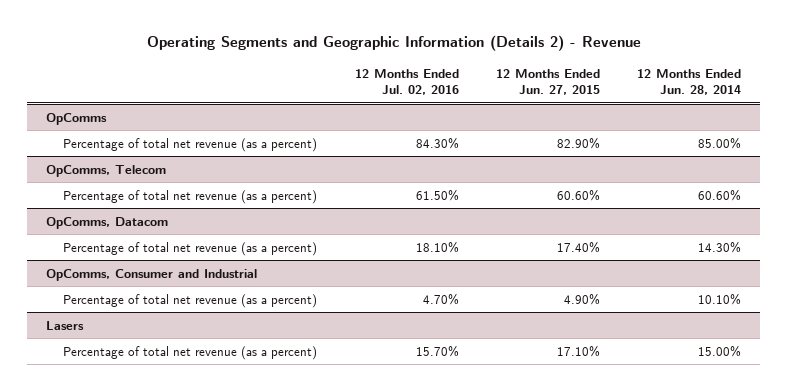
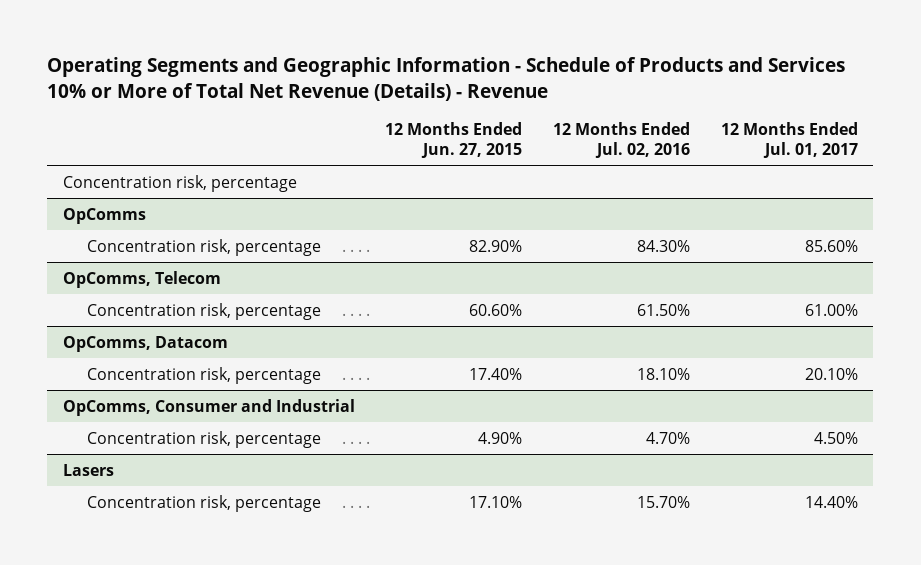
[146,35,641,52] Operating Segments and Geographic Information (Details 2) - Revenue -> [47,57,846,101] Operating Segments and Geographic Information - Schedule of Products and Services 10% or More of Total Net Revenue (Details) - Revenue
[637,69,742,96] 12 Months Ended Jun. 28, 2014 -> none
none -> [721,122,859,159] 12 Months Ended Jul. 01, 2017
none -> [62,174,297,192] Concentration risk, percentage
[63,137,318,152] Percentage of total net revenue (as a percent) -> [86,238,321,256] Concentration risk, percentage
[63,189,318,204] Percentage of total net revenue (as a percent) -> [86,302,321,320] Concentration risk, percentage
[63,241,318,256] Percentage of total net revenue (as a percent) -> [86,366,321,384] Concentration risk, percentage
[63,293,318,308] Percentage of total net revenue (as a percent) -> [86,430,321,448] Concentration risk, percentage
[63,345,318,360] Percentage of total net revenue (as a percent) -> [86,494,321,512] Concentration risk, percentage

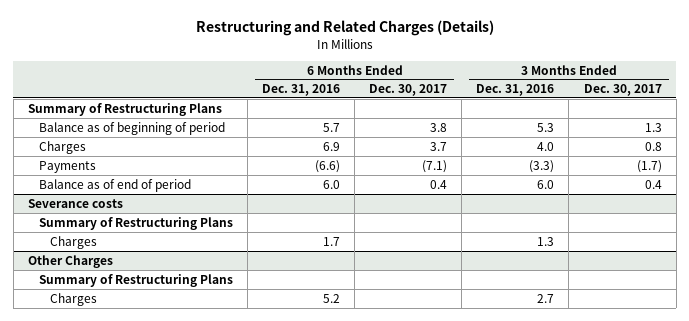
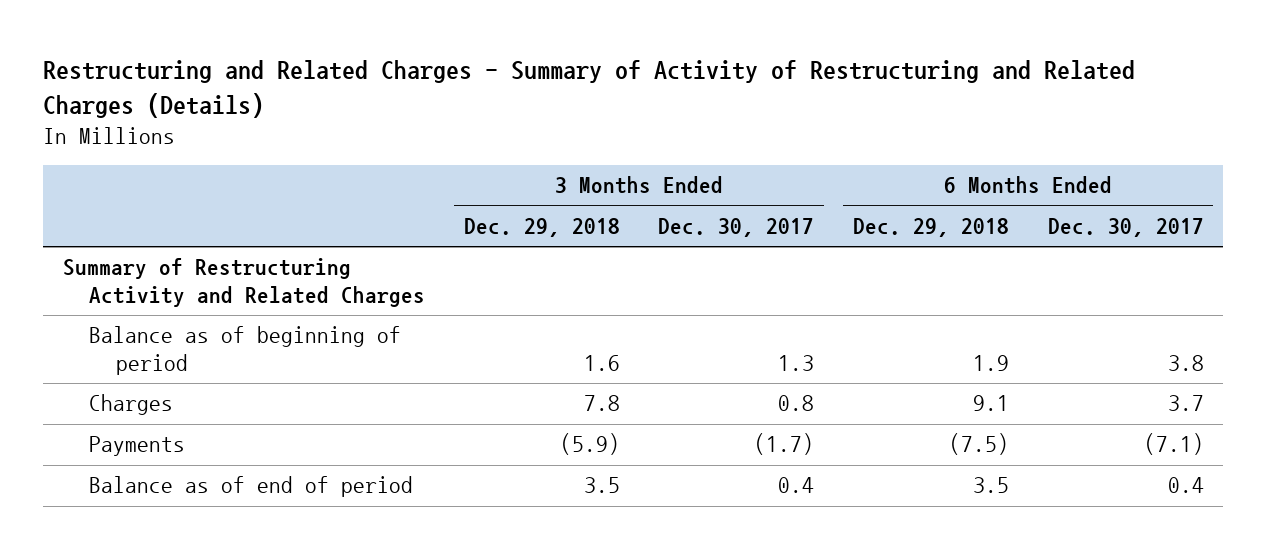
[195,20,494,37] Restructuring and Related Charges (Details) -> [43,60,1136,118] Restructuring and Related Charges - Summary of Activity of Restructuring and Related Charges (Details)
[262,84,341,97] Dec. 31, 2016 -> none
[476,84,555,97] Dec. 31, 2016 -> none
none -> [463,217,620,237] Dec. 29, 2018
none -> [853,217,1010,237] Dec. 29, 2018
[27,102,222,116] Summary of Restructuring Plans -> [62,258,426,307] Summary of Restructuring Activity and Related Charges
[27,198,123,208] Severance costs -> none
[38,216,233,230] Summary of Restructuring Plans -> none
[50,235,98,249] Charges -> none
[27,254,113,268] Other Charges -> none
[38,273,233,287] Summary of Restructuring Plans -> none
[50,292,98,306] Charges -> none

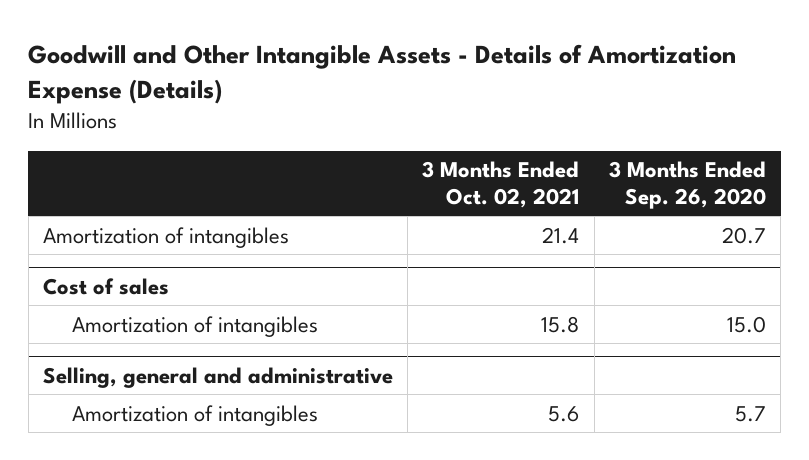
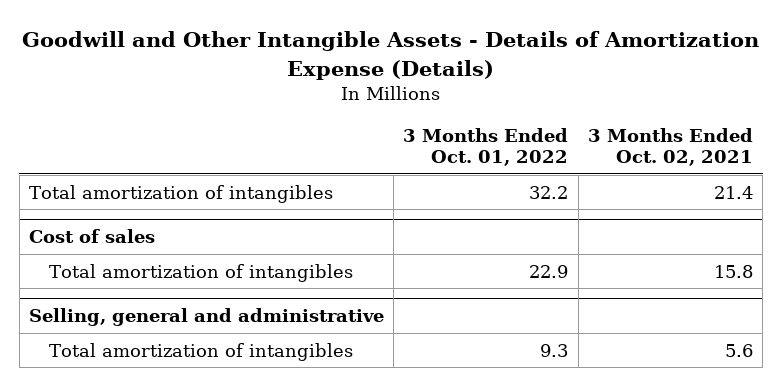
[609,161,767,209] 3 Months Ended Sep. 26, 2020 -> none
none -> [403,128,569,167] 3 Months Ended Oct. 01, 2022
[42,226,289,248] Amortization of intangibles -> [28,184,333,203] Total amortization of intangibles
[71,315,318,337] Amortization of intangibles -> [49,263,354,282] Total amortization of intangibles
[71,404,318,426] Amortization of intangibles -> [49,342,354,361] Total amortization of intangibles

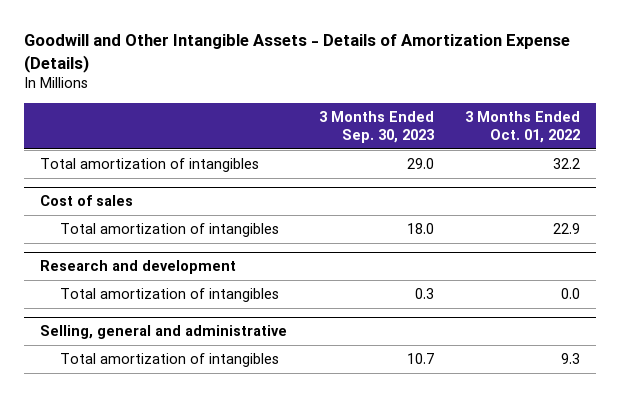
[587,128,753,167] 3 Months Ended Oct. 02, 2021 -> none
none -> [318,110,434,144] 3 Months Ended Sep. 30, 2023
none -> [39,260,236,275] Research and development
none -> [60,287,280,302] Total amortization of intangibles

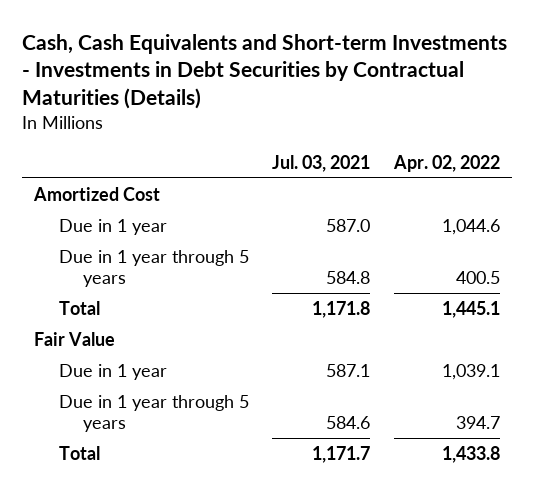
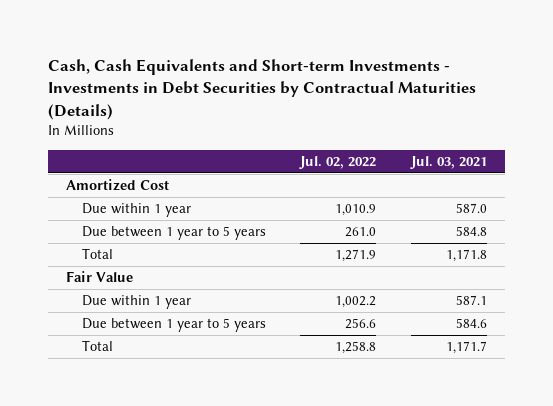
[393,154,501,172] Apr. 02, 2022 -> none
none -> [299,155,377,169] Jul. 02, 2022
[58,218,167,235] Due in 1 year -> [81,203,191,218] Due within 1 year
[58,249,249,288] Due in 1 year through 5 years -> [81,226,266,241] Due between 1 year to 5 years
[58,363,167,380] Due in 1 year -> [81,295,191,310] Due within 1 year
[58,394,249,433] Due in 1 year through 5 years -> [81,318,266,333] Due between 1 year to 5 years

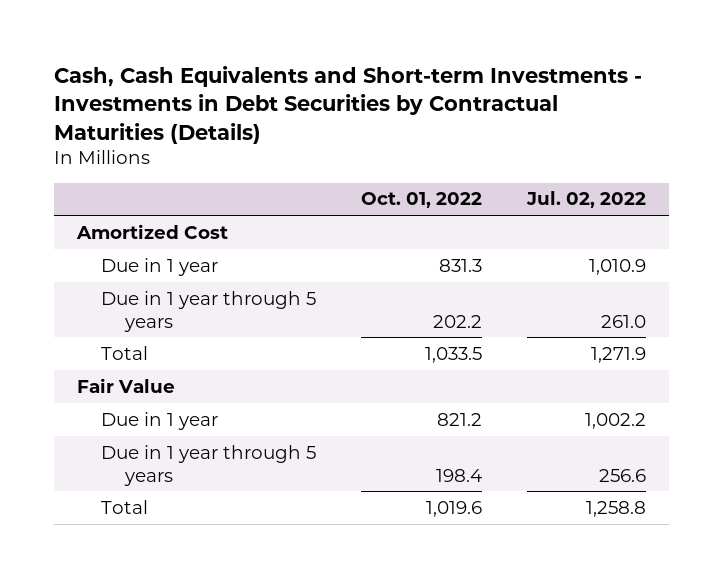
[410,155,488,169] Jul. 03, 2021 -> none
none -> [360,192,482,209] Oct. 01, 2022
[81,203,191,218] Due within 1 year -> [100,257,218,276] Due in 1 year
[81,226,266,241] Due between 1 year to 5 years -> [100,290,316,332] Due in 1 year through 5 years
[81,295,191,310] Due within 1 year -> [100,411,218,430] Due in 1 year
[81,318,266,333] Due between 1 year to 5 years -> [100,444,316,486] Due in 1 year through 5 years

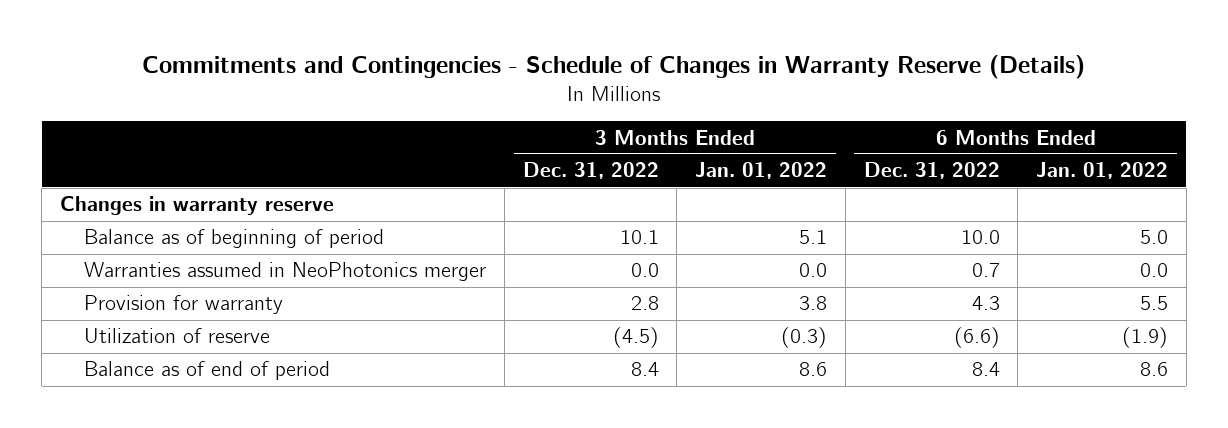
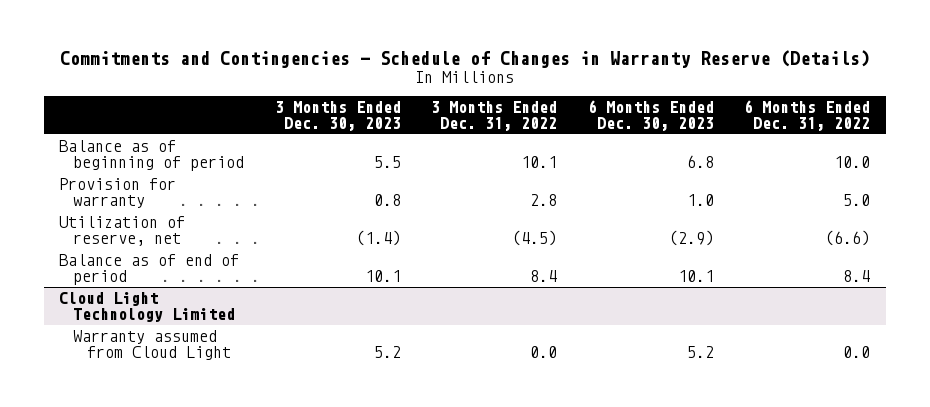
[695,162,828,180] Jan. 01, 2022 -> none
[1035,162,1168,180] Jan. 01, 2022 -> none
none -> [274,101,401,131] 3 Months Ended Dec. 30, 2023
none -> [587,100,714,131] 6 Months Ended Dec. 30, 2023
[60,196,335,216] Changes in warranty reserve -> none
[84,262,487,282] Warranties assumed in NeoPhotonics merger -> none
[971,296,1000,311] 4.3 -> [843,193,871,206] 5.0
[84,328,271,344] Utilization of reserve -> [59,216,186,246] Utilization of reserve, net
none -> [59,292,236,322] Cloud Light Technology Limited
none -> [73,330,232,360] Warranty assumed from Cloud Light

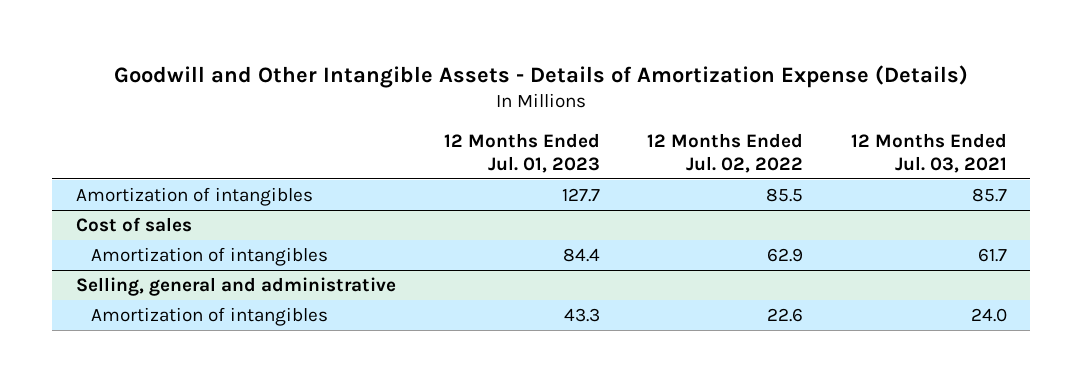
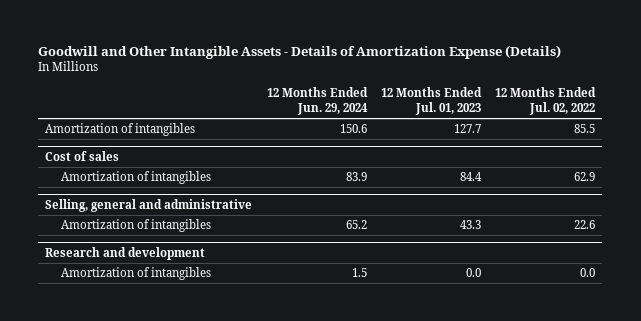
[850,133,1007,173] 12 Months Ended Jul. 03, 2021 -> none
none -> [266,87,368,115] 12 Months Ended Jun. 29, 2024
none -> [45,246,206,260] Research and development
none -> [60,267,211,281] Amortization of intangibles

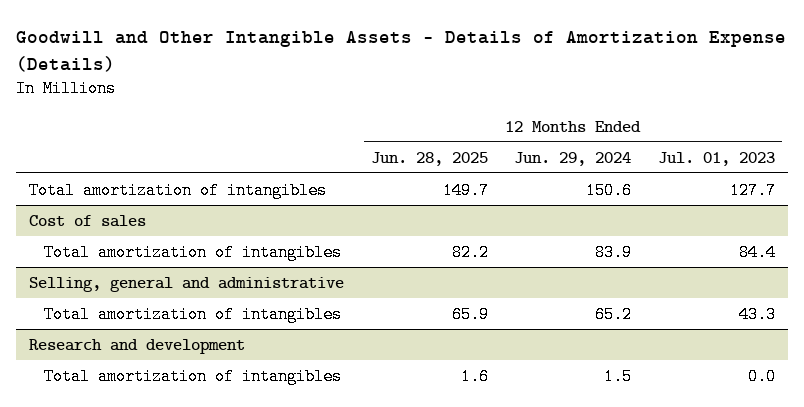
[495,87,597,115] 12 Months Ended Jul. 02, 2022 -> none
none -> [370,151,488,166] Jun. 28, 2025
[45,123,196,137] Amortization of intangibles -> [28,181,327,199] Total amortization of intangibles
[60,171,211,185] Amortization of intangibles -> [43,243,342,261] Total amortization of intangibles
[60,219,211,233] Amortization of intangibles -> [43,305,342,323] Total amortization of intangibles
[60,267,211,281] Amortization of intangibles -> [43,367,342,385] Total amortization of intangibles

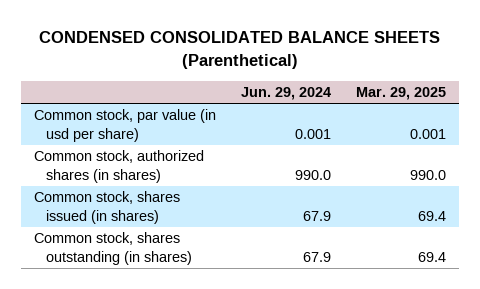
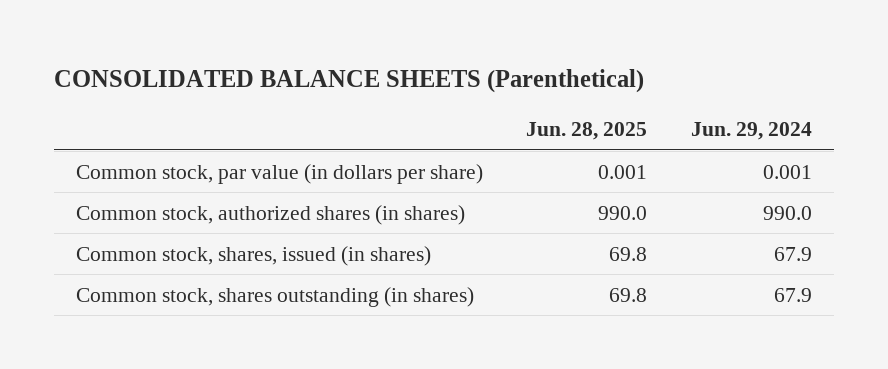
[38,31,440,69] CONDENSED CONSOLIDATED BALANCE SHEETS (Parenthetical) -> [53,68,644,93] CONSOLIDATED BALANCE SHEETS (Parenthetical)
[356,86,447,100] Mar. 29, 2025 -> none
none -> [526,121,648,140] Jun. 28, 2025
[33,109,216,142] Common stock, par value (in usd per share) -> [75,163,483,184] Common stock, par value (in dollars per share)
[33,191,180,224] Common stock, shares issued (in shares) -> [75,245,431,266] Common stock, shares, issued (in shares)

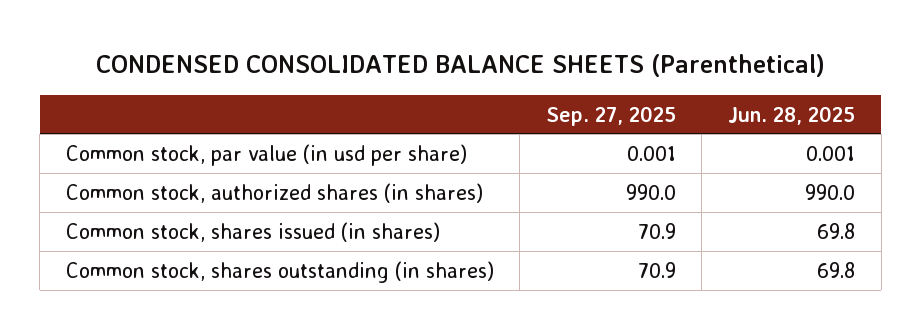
[53,68,644,93] CONSOLIDATED BALANCE SHEETS (Parenthetical) -> [96,54,826,78] CONDENSED CONSOLIDATED BALANCE SHEETS (Parenthetical)
[691,121,813,140] Jun. 29, 2024 -> none
none -> [545,105,676,126] Sep. 27, 2025
[75,163,483,184] Common stock, par value (in dollars per share) -> [65,143,467,166] Common stock, par value (in usd per share)
[75,245,431,266] Common stock, shares, issued (in shares) -> [65,221,440,242] Common stock, shares issued (in shares)

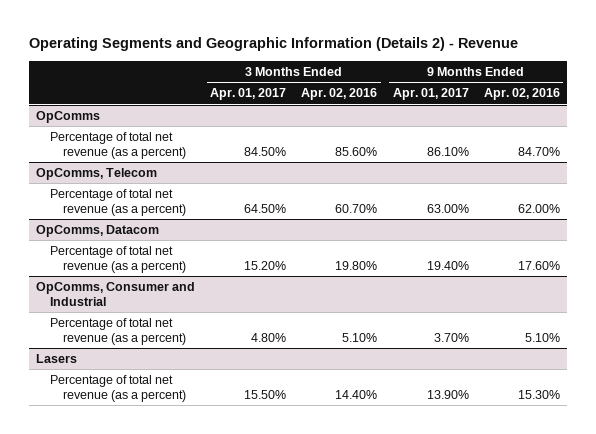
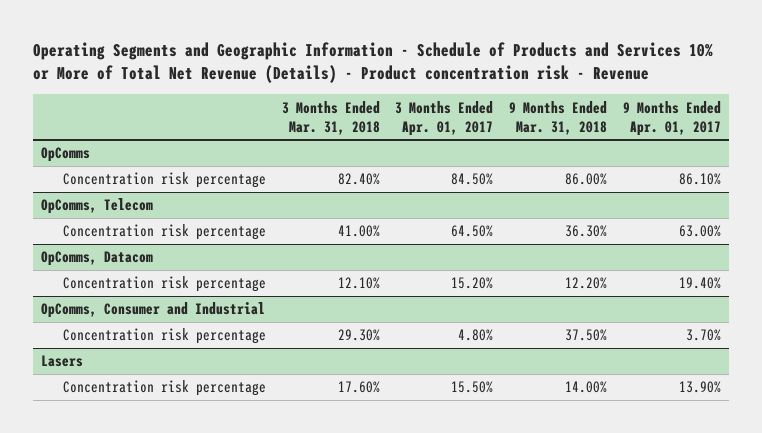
[28,37,518,52] Operating Segments and Geographic Information (Details 2) - Revenue -> [33,42,714,84] Operating Segments and Geographic Information - Schedule of Products and Services 10% or More of Total Net Revenue (Details) - Product concentration risk - Revenue
[301,88,378,101] Apr. 02, 2016 -> none
[483,88,560,101] Apr. 02, 2016 -> none
none -> [281,100,380,135] 3 Months Ended Mar. 31, 2018
none -> [509,100,608,135] 9 Months Ended Mar. 31, 2018
[49,132,187,160] Percentage of total net revenue (as a percent) -> [63,172,267,189] Concentration risk percentage
[49,189,187,217] Percentage of total net revenue (as a percent) -> [63,224,267,241] Concentration risk percentage
[49,246,187,274] Percentage of total net revenue (as a percent) -> [63,276,267,293] Concentration risk percentage
[49,318,187,346] Percentage of total net revenue (as a percent) -> [63,328,267,345] Concentration risk percentage
[49,375,187,403] Percentage of total net revenue (as a percent) -> [63,380,267,397] Concentration risk percentage

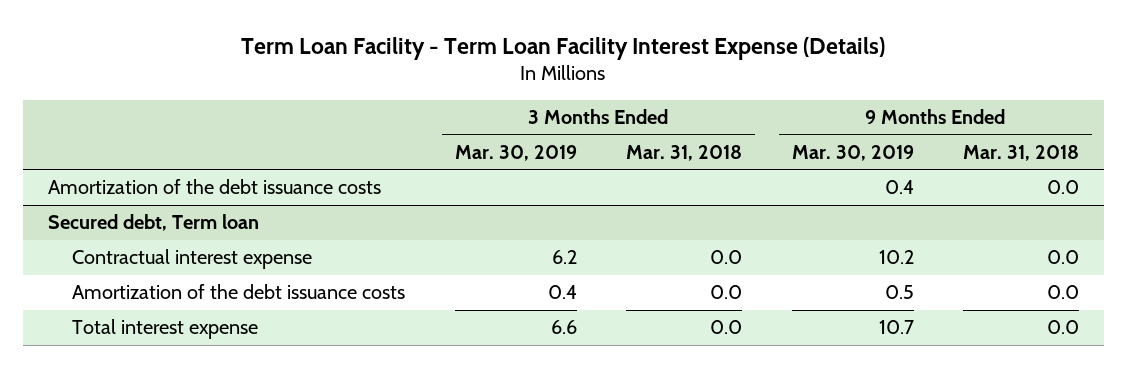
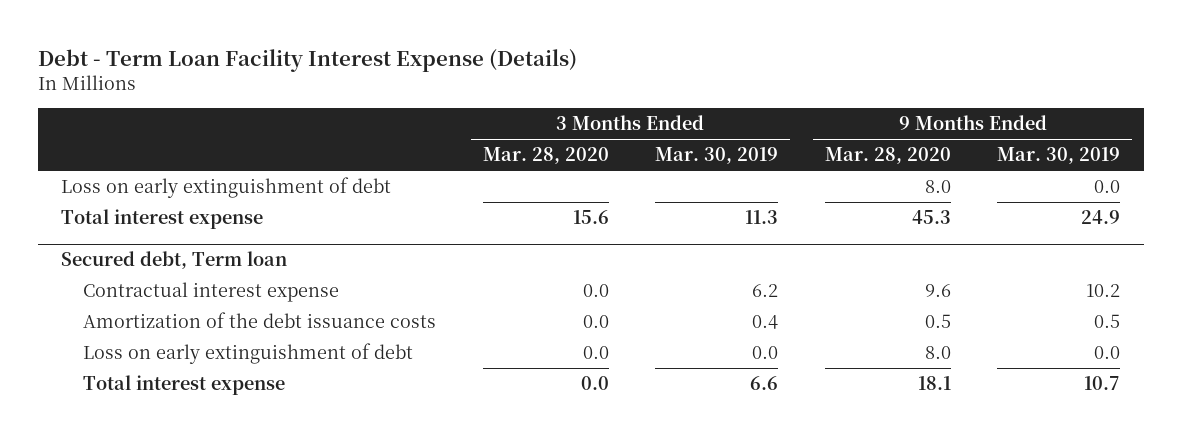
[241,36,886,60] Term Loan Facility - Term Loan Facility Interest Expense (Details) -> [38,48,578,72] Debt - Term Loan Facility Interest Expense (Details)
[626,144,743,161] Mar. 31, 2018 -> none
[963,144,1080,161] Mar. 31, 2018 -> none
none -> [482,147,609,165] Mar. 28, 2020
none -> [824,147,951,165] Mar. 28, 2020
[47,179,381,195] Amortization of the debt issuance costs -> none
none -> [61,177,392,199] Loss on early extinguishment of debt
none -> [61,209,264,230] Total interest expense
none -> [83,343,414,365] Loss on early extinguishment of debt

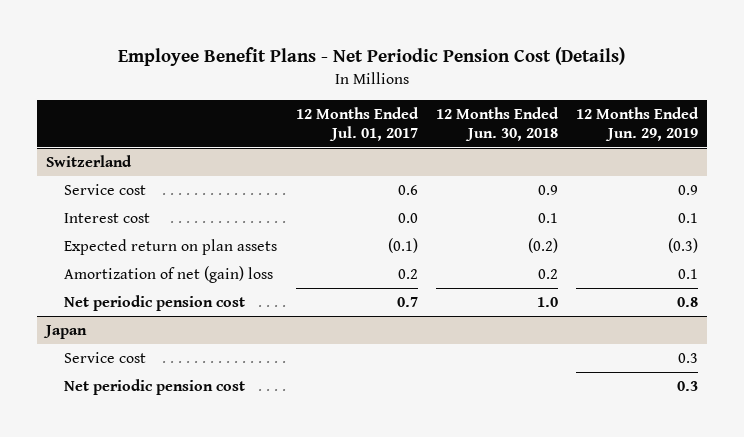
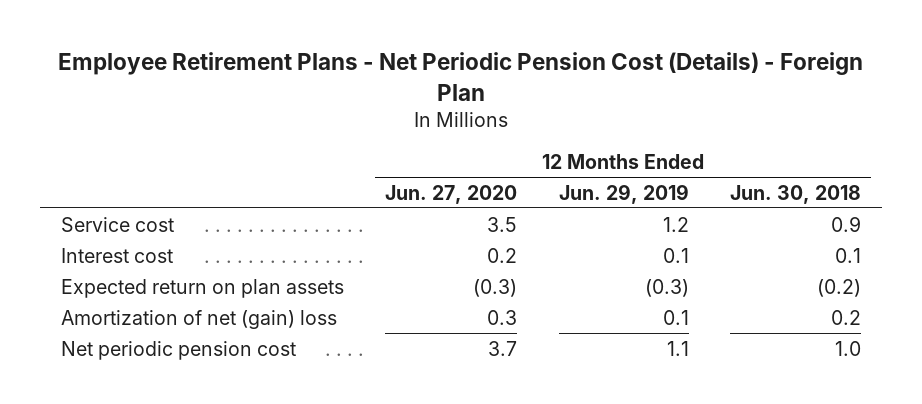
[118,46,626,66] Employee Benefit Plans - Net Periodic Pension Cost (Details) -> [57,52,863,101] Employee Retirement Plans - Net Periodic Pension Cost (Details) - Foreign Plan
[295,106,419,141] 12 Months Ended Jul. 01, 2017 -> none
none -> [385,184,518,204] Jun. 27, 2020
[46,155,133,168] Switzerland -> none
[678,185,699,196] 0.9 -> [662,216,689,232] 1.2
[43,325,88,340] Japan -> none
[64,352,147,364] Service cost -> none
[64,379,246,396] Net periodic pension cost -> none
[677,297,699,308] 0.8 -> [666,340,689,356] 1.1

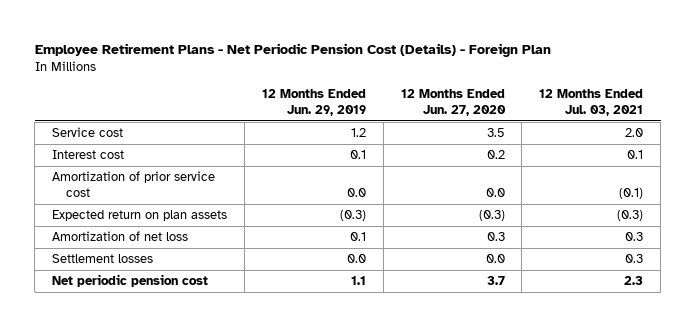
[730,184,862,204] Jun. 30, 2018 -> none
none -> [539,89,644,117] 12 Months Ended Jul. 03, 2021
none -> [52,171,216,198] Amortization of prior service cost
[60,309,337,329] Amortization of net (gain) loss -> [52,231,189,242] Amortization of net loss
none -> [52,254,154,264] Settlement losses

